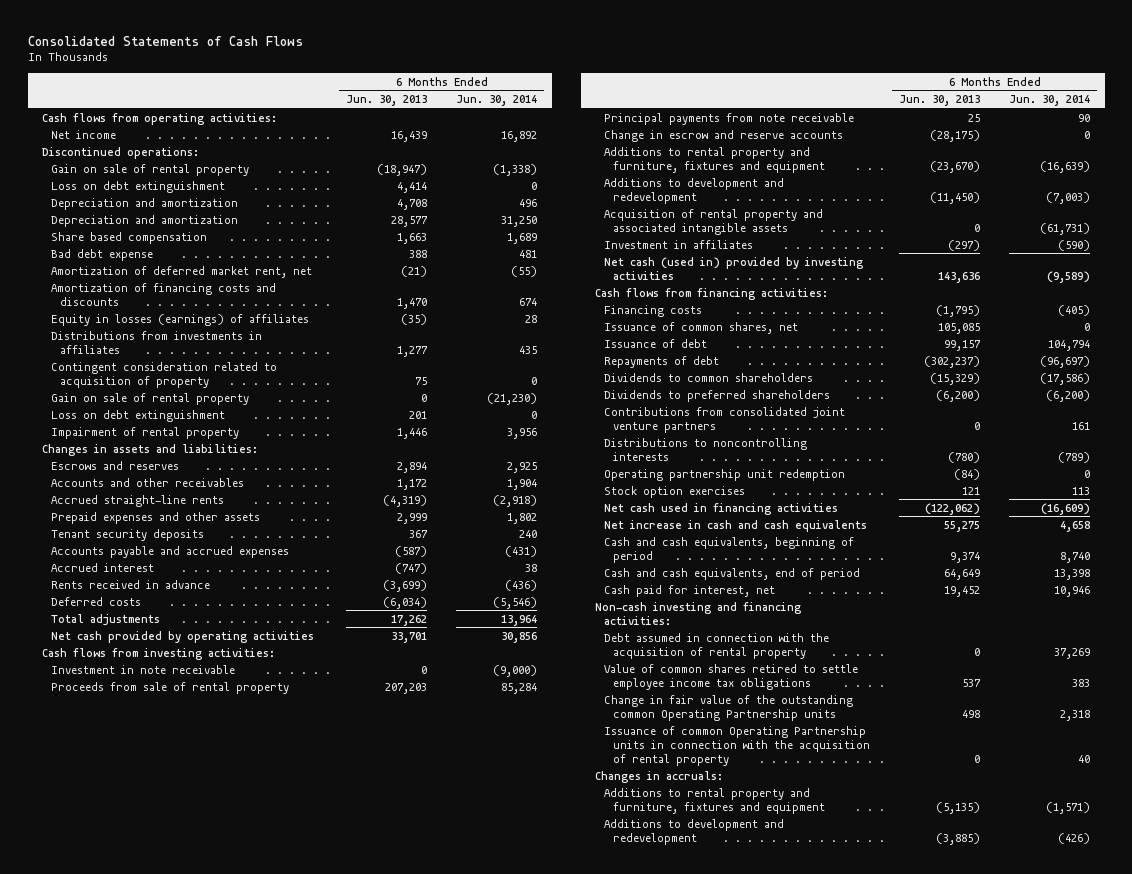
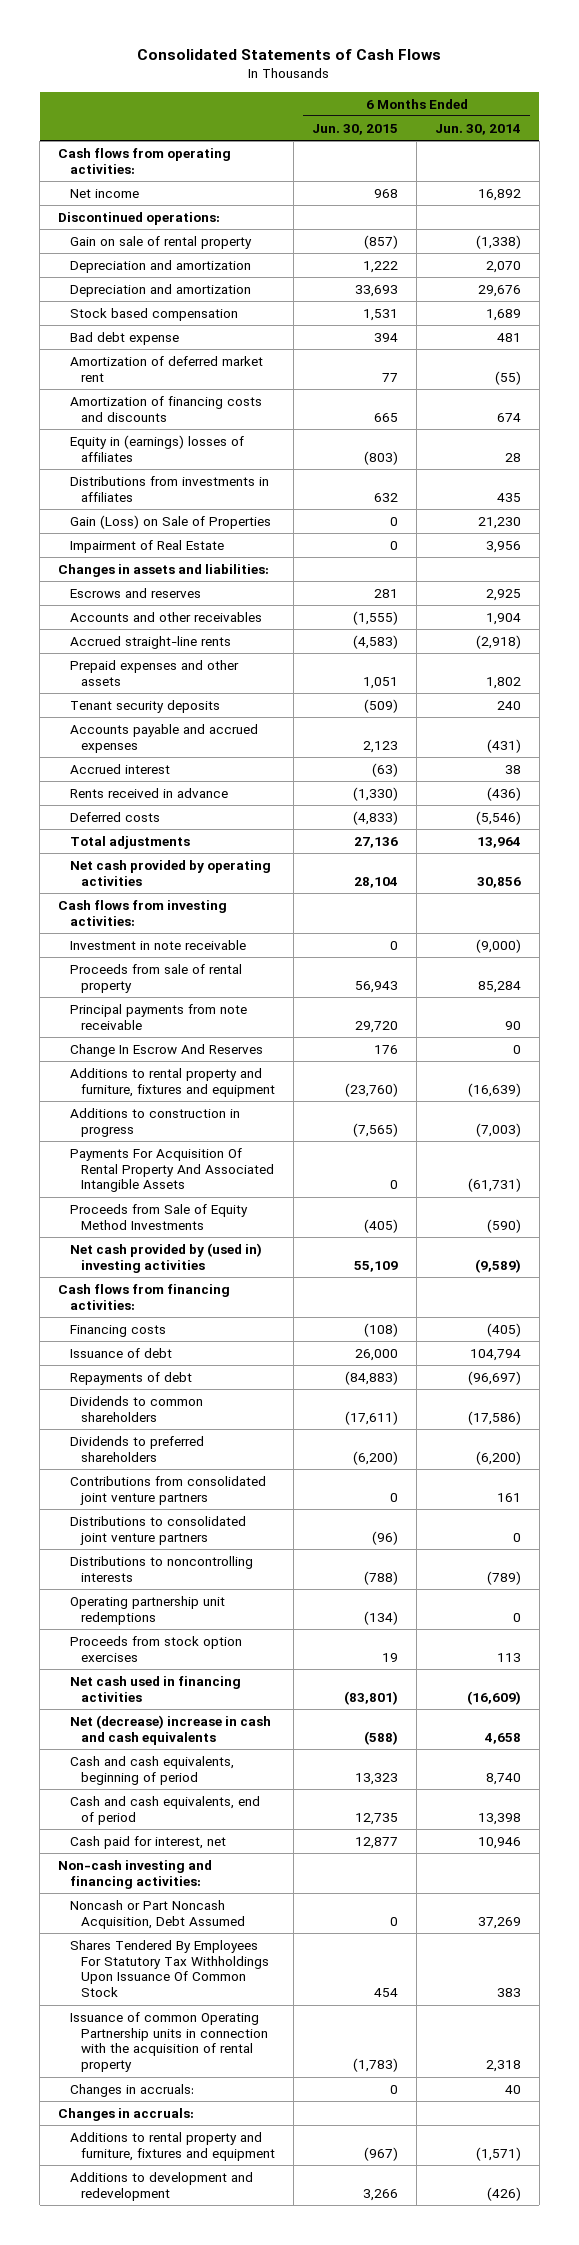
[346,94,428,106] Jun. 30, 2013 -> none
none -> [312,123,399,135] Jun. 30, 2015
[50,180,225,193] Loss on debt extinguishment -> none
[519,198,538,207] 496 -> [485,260,521,273] 2,070
[501,215,538,227] 31,250 -> [477,284,521,297] 29,676
[50,231,207,244] Share based compensation -> [69,307,238,321] Stock based compensation
[50,265,312,278] Amortization of deferred market rent, net -> [69,355,263,382] Amortization of deferred market rent
[50,313,309,326] Equity in losses (earnings) of affiliates -> [69,434,244,462] Equity in (earnings) losses of affiliates
[50,361,277,388] Contingent consideration related to acquisition of property -> none
[50,409,225,422] Loss on debt extinguishment -> none
[50,392,249,405] Gain on sale of rental property -> [69,514,271,529] Gain (Loss) on Sale of Properties
[487,392,538,405] (21,230) -> [477,516,521,529] 21,230
[50,426,239,439] Impairment of rental property -> [69,539,224,553] Impairment of Real Estate
[604,129,844,142] Change in escrow and reserve accounts -> [69,1043,263,1057] Change In Escrow And Reserves
[604,239,754,249] Investment in affiliates -> none
[604,177,785,204] Additions to development and redevelopment -> [69,1107,240,1137] Additions to construction in progress
[604,208,824,235] Acquisition of rental property and associated intangible assets -> [69,1147,275,1193] Payments For Acquisition Of Rental Property And Associated Intangible Assets
none -> [69,1203,248,1230] Proceeds from Sale of Equity Method Investments
[604,256,864,280] Net cash (used in) provided by investing activities -> [69,1242,262,1273] Net cash provided by (used in) investing activities
[604,321,799,334] Issuance of common shares, net -> none
none -> [69,1515,246,1545] Distributions to consolidated joint venture partners
[604,468,846,481] Operating partnership unit redemption -> [69,1595,225,1625] Operating partnership unit redemptions
[604,485,746,498] Stock option exercises -> [69,1635,242,1662] Proceeds from stock option exercises
[604,519,868,532] Net increase in cash and cash equivalents -> [69,1714,271,1745] Net (decrease) increase in cash and cash equivalents
[604,632,830,659] Debt assumed in connection with the acquisition of rental property -> [69,1899,246,1929] Noncash or Part Noncash Acquisition, Debt Assumed
[604,663,859,690] Value of common shares retired to settle employee income tax obligations -> [69,1939,270,1998] Shares Tendered By Employees For Statutory Tax Withholdings Upon Issuance Of Common Stock
[604,694,854,721] Change in fair value of the outstanding common Operating Partnership units -> [69,2011,269,2073] Issuance of common Operating Partnership units in connection with the acquisition of rental property
[604,725,871,766] Issuance of common Operating Partnership units in connection with the acquisition of rental property -> [69,2083,194,2097] Changes in accruals:

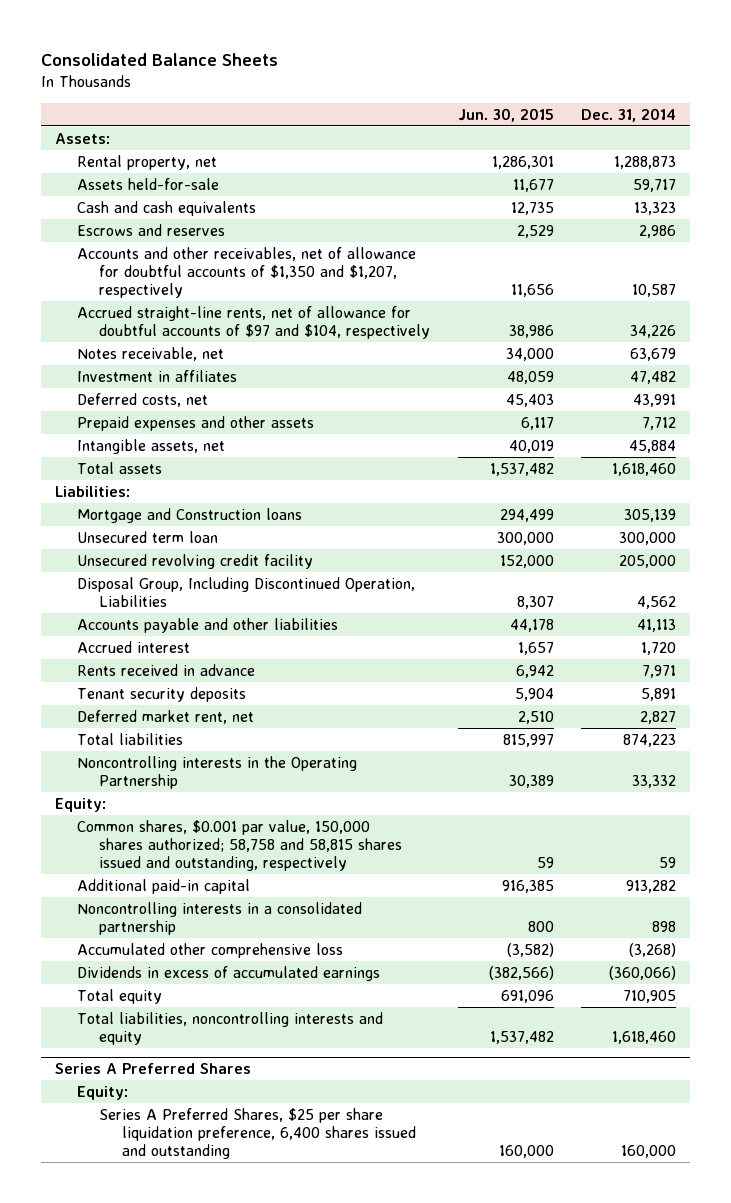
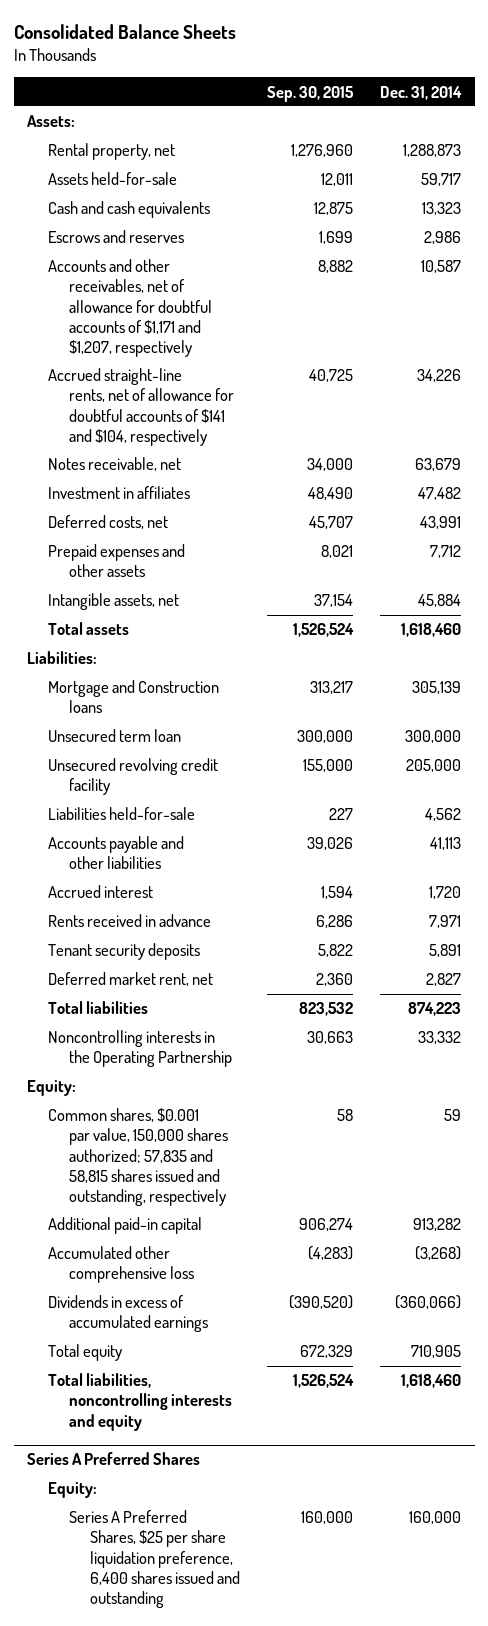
[457,107,554,122] Jun. 30, 2015 -> none
none -> [266,85,354,102] Sep. 30, 2015
[77,246,417,299] Accounts and other receivables, net of allowance for doubtful accounts of $1,350 and $1,207, respectively -> [48,259,212,357] Accounts and other receivables, net of allowance for doubtful accounts of $1,171 and $1,207, respectively
[77,305,431,340] Accrued straight-line rents, net of allowance for doubtful accounts of $97 and $104, respectively -> [48,368,234,446] Accrued straight-line rents, net of allowance for doubtful accounts of $141 and $104, respectively
[77,576,416,608] Disposal Group, Including Discontinued Operation, Liabilities -> [48,807,196,821] Liabilities held-for-sale
[77,819,403,872] Common shares, $0.001 par value, 150,000 shares authorized; 58,758 and 58,815 shares issued and outstanding, respectively -> [48,1108,228,1206] Common shares, $0.001 par value, 150,000 shares authorized; 57,835 and 58,815 shares issued and outstanding, respectively
[77,901,363,936] Noncontrolling interests in a consolidated partnership -> none

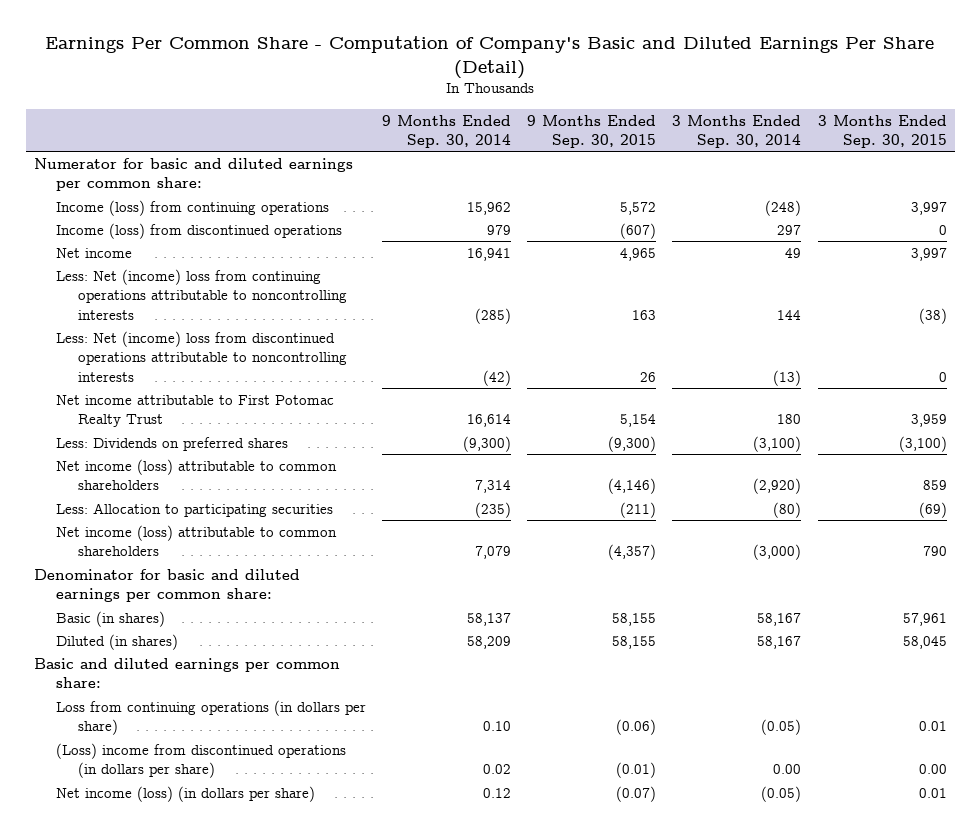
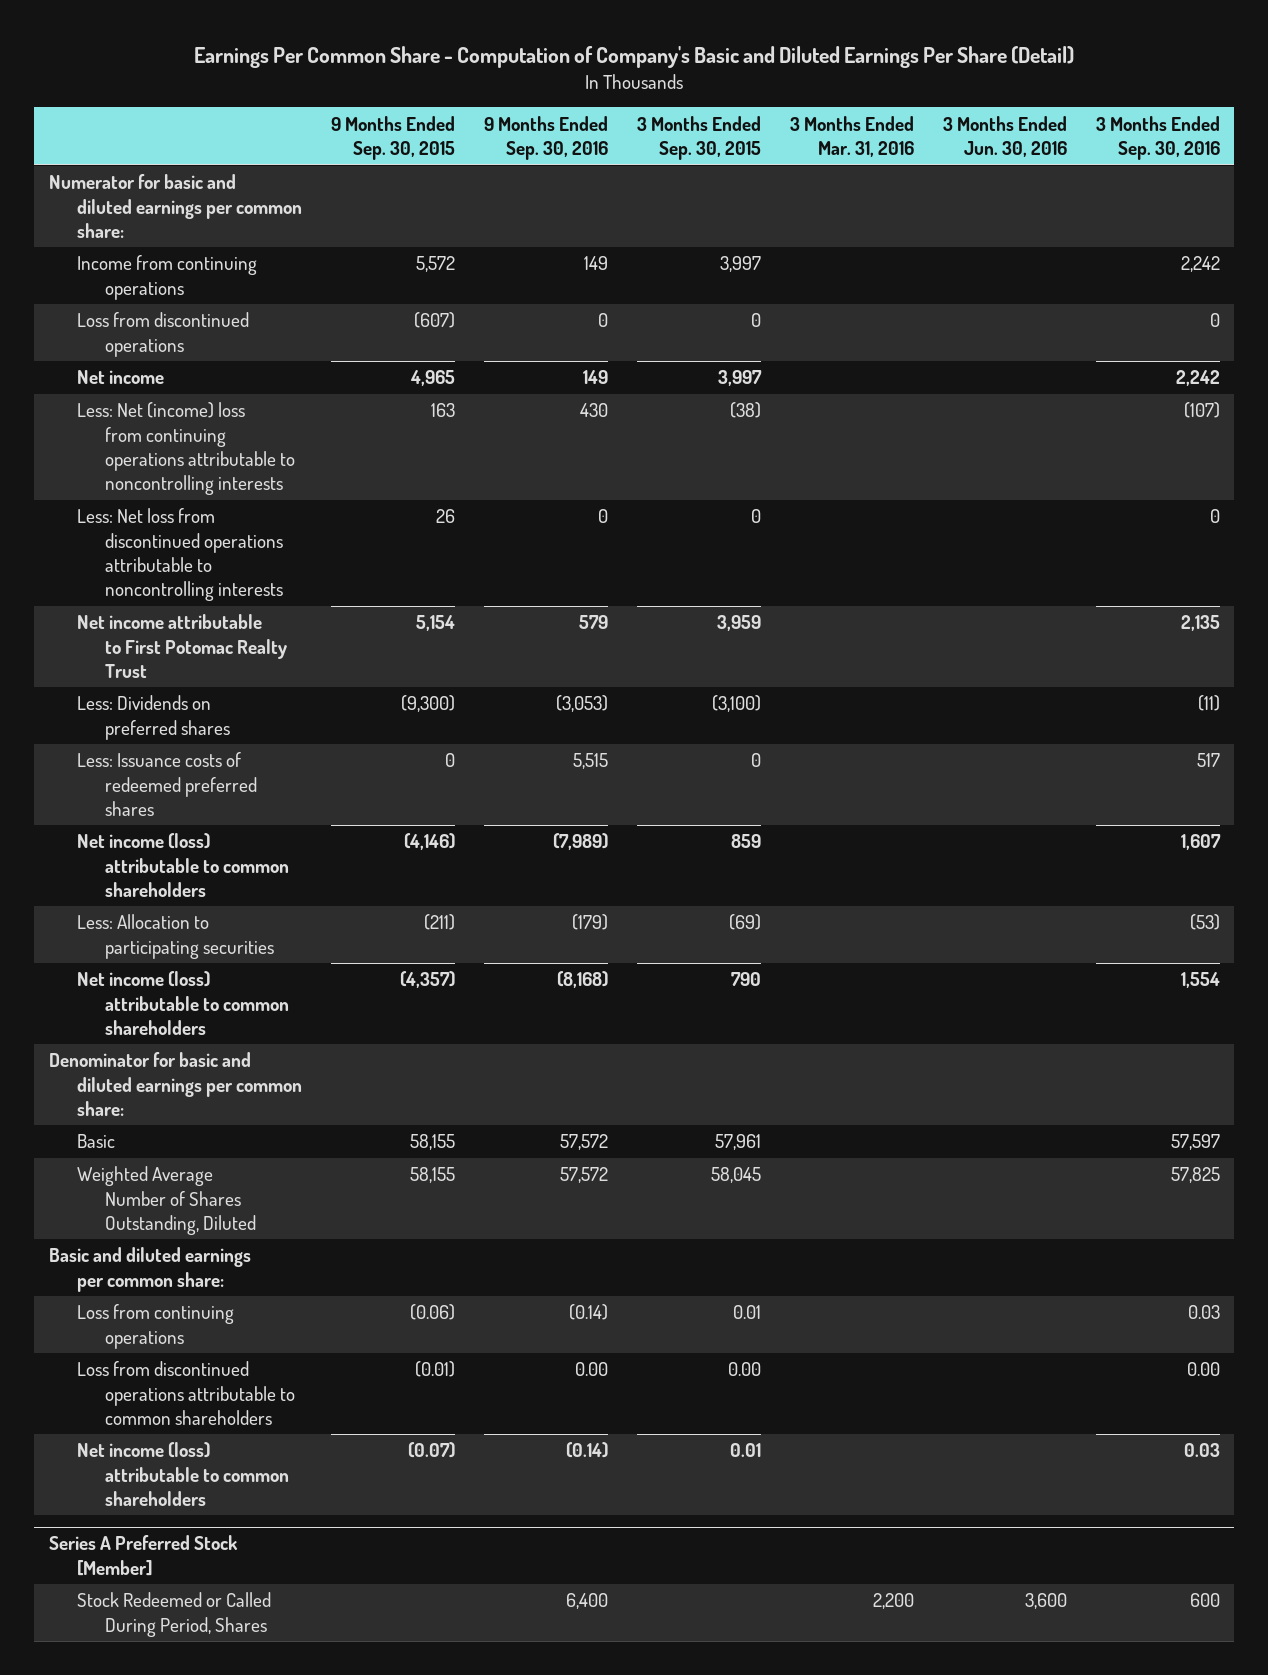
[382,114,512,148] 9 Months Ended Sep. 30, 2014 -> none
[672,114,802,148] 3 Months Ended Sep. 30, 2014 -> none
none -> [483,115,608,161] 9 Months Ended Sep. 30, 2016
none -> [789,115,914,158] 3 Months Ended Mar. 31, 2016
none -> [942,115,1067,158] 3 Months Ended Jun. 30, 2016
none -> [1095,115,1220,161] 3 Months Ended Sep. 30, 2016
[55,199,329,216] Income (loss) from continuing operations -> [76,255,257,300] Income from continuing operations
[55,222,342,239] Income (loss) from discontinued operations -> [76,312,249,357] Loss from discontinued operations
[55,330,347,382] Less: Net (income) loss from discontinued operations attributable to noncontrolling interests -> [76,508,284,601] Less: Net loss from discontinued operations attributable to noncontrolling interests
none -> [76,752,258,816] Less: Issuance costs of redeemed preferred shares
[55,610,165,627] Basic (in shares) -> [76,1134,115,1149] Basic
[55,633,178,650] Diluted (in shares) -> [76,1166,257,1235] Weighted Average Number of Shares Outstanding, Diluted
[55,699,366,736] Loss from continuing operations (in dollars per share) -> [76,1304,234,1349] Loss from continuing operations
[55,742,346,779] (Loss) income from discontinued operations (in dollars per share) -> [76,1361,296,1425] Loss from discontinued operations attributable to common shareholders
[55,785,315,802] Net income (loss) (in dollars per share) -> [76,1442,290,1506] Net income (loss) attributable to common shareholders
none -> [48,1535,238,1576] Series A Preferred Stock [Member]
none -> [76,1592,271,1637] Stock Redeemed or Called During Period, Shares

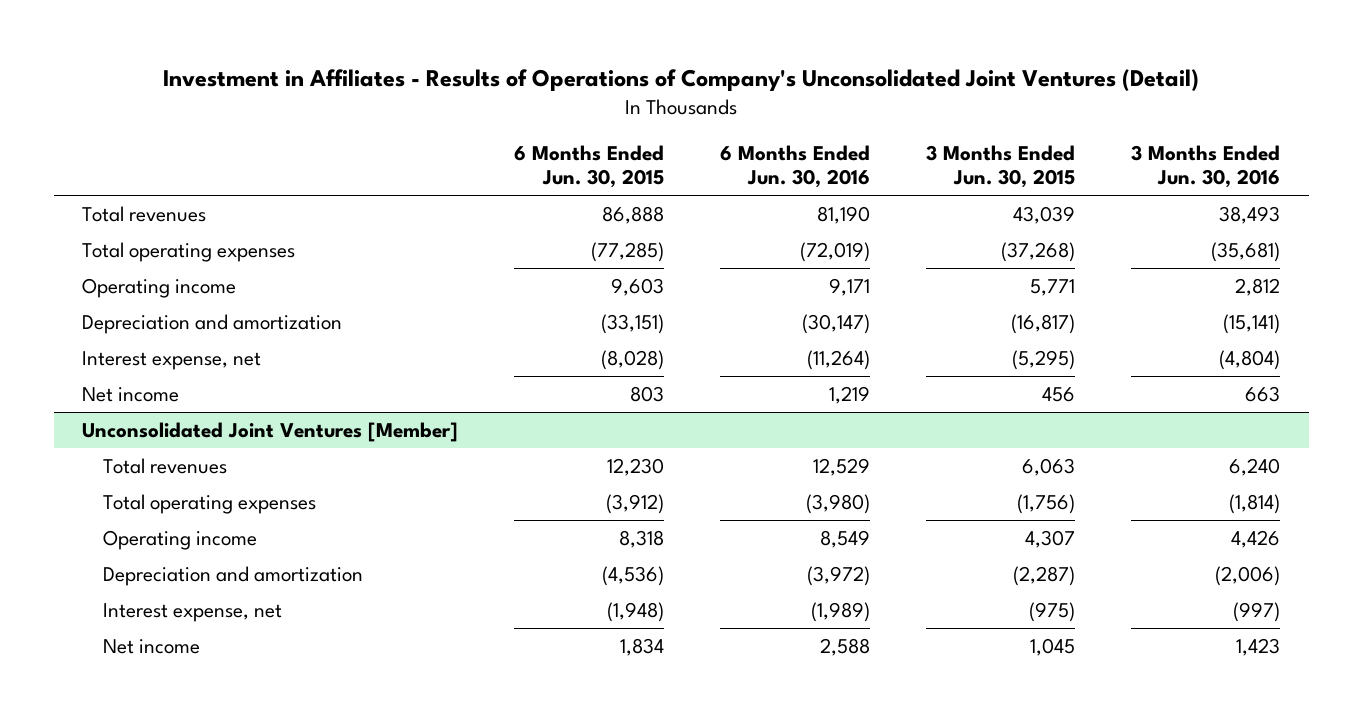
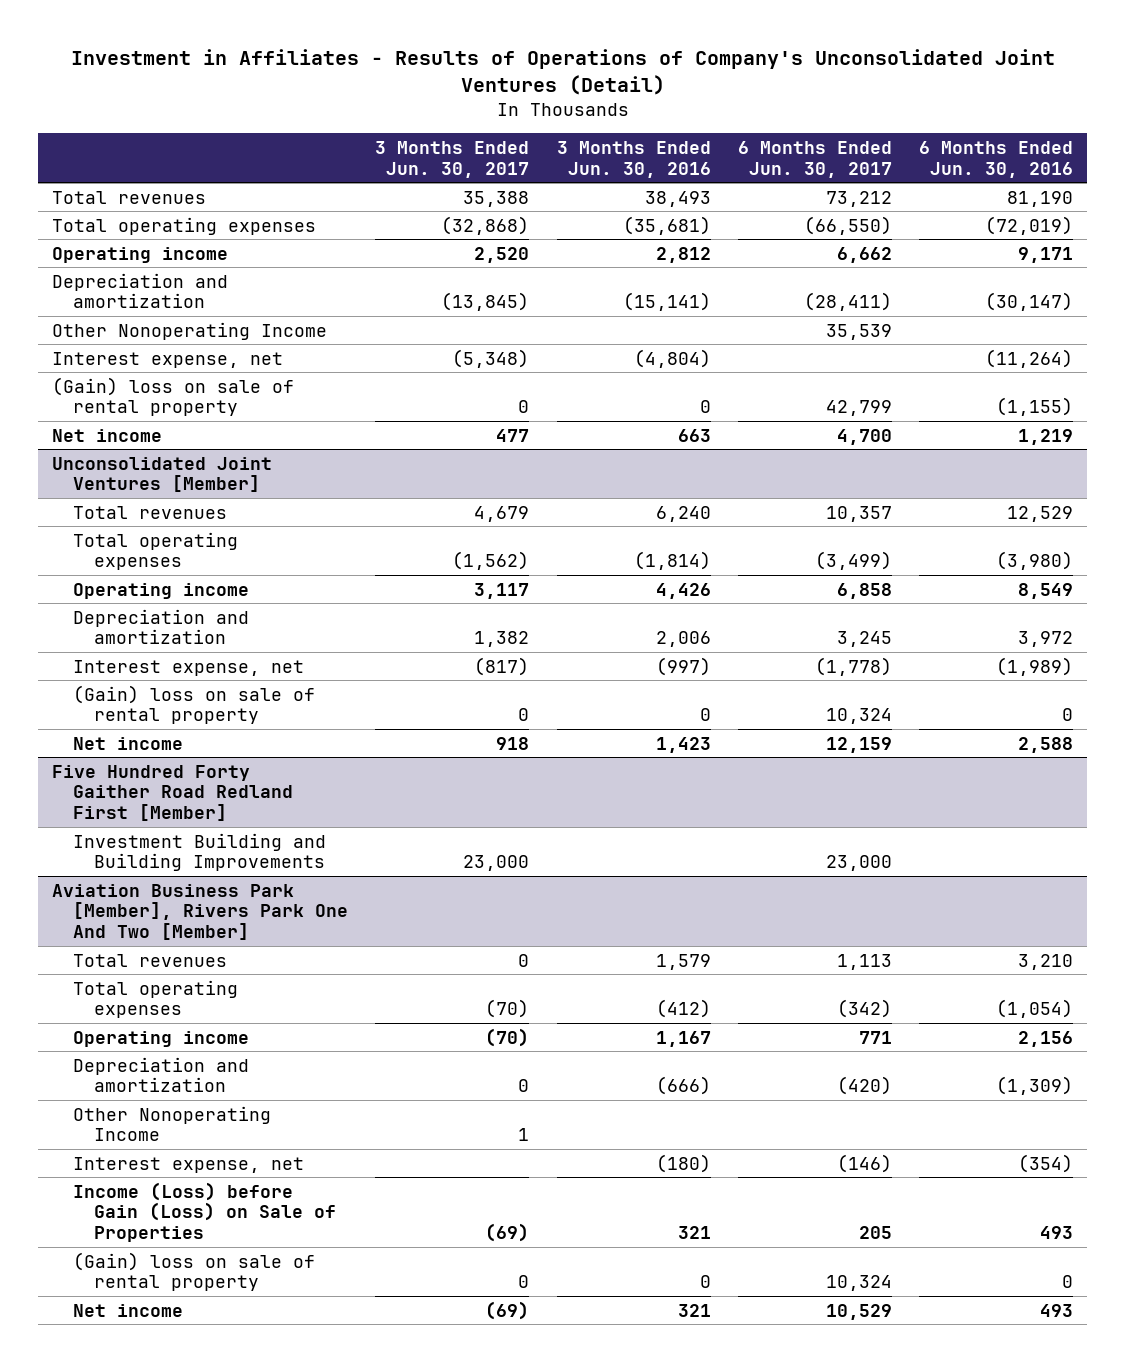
[514,145,665,189] 6 Months Ended Jun. 30, 2015 -> none
[926,145,1076,189] 3 Months Ended Jun. 30, 2015 -> none
none -> [375,140,530,178] 3 Months Ended Jun. 30, 2017
none -> [738,140,893,178] 6 Months Ended Jun. 30, 2017
none -> [51,321,327,340] Other Nonoperating Income
none -> [51,376,294,417] (Gain) loss on sale of rental property
[807,566,871,587] (3,972) -> [1018,631,1074,648] 3,972
[1215,566,1281,587] (2,006) -> [655,631,711,648] 2,006
none -> [72,684,315,725] (Gain) loss on sale of rental property
none -> [51,764,293,821] Five Hundred Forty Gaither Road Redland First [Member]
none -> [72,832,326,872] Investment Building and Building Improvements
none -> [51,883,348,940] Aviation Business Park [Member], Rivers Park One And Two [Member]
none -> [72,953,227,967] Total revenues
none -> [72,979,238,1019] Total operating expenses
none -> [72,1030,249,1047] Operating income
none -> [72,1056,249,1093] Depreciation and amortization
none -> [72,1105,271,1142] Other Nonoperating Income
none -> [72,1156,304,1173] Interest expense, net
none -> [72,1181,337,1242] Income (Loss) before Gain (Loss) on Sale of Properties
none -> [72,1251,315,1292] (Gain) loss on sale of rental property
none -> [72,1303,183,1317] Net income

